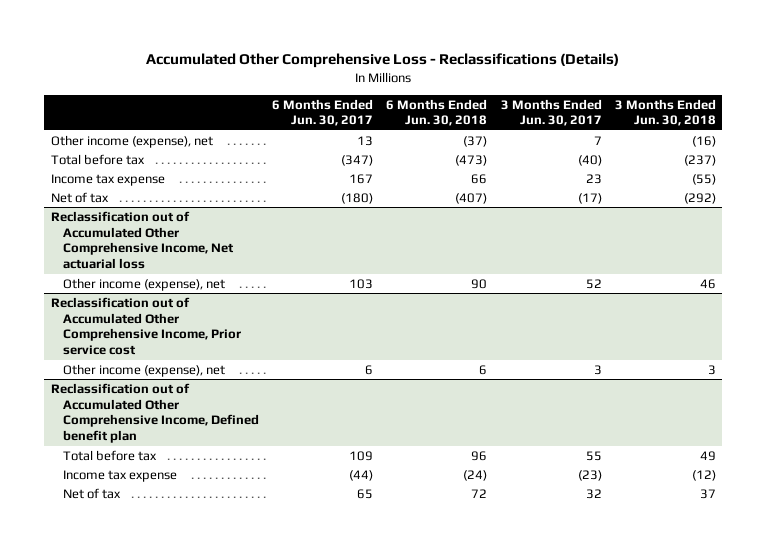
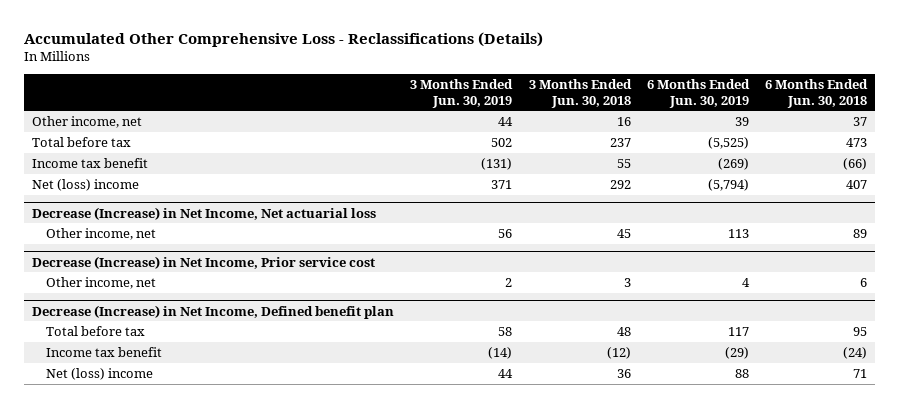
[272,98,374,127] 6 Months Ended Jun. 30, 2017 -> none
[500,98,602,127] 3 Months Ended Jun. 30, 2017 -> none
none -> [410,79,514,108] 3 Months Ended Jun. 30, 2019
none -> [646,79,750,108] 6 Months Ended Jun. 30, 2019
[50,210,235,270] Reclassification out of Accumulated Other Comprehensive Income, Net actuarial loss -> none
[50,296,242,356] Reclassification out of Accumulated Other Comprehensive Income, Prior service cost -> none
[50,382,260,444] Reclassification out of Accumulated Other Comprehensive Income, Defined benefit plan -> none
[50,134,213,148] Other income (expense), net -> [32,115,143,128] Other income, net
[463,135,488,147] (37) -> [852,116,867,126] 37
[691,135,716,147] (16) -> [616,116,631,126] 16
[455,154,488,166] (473) -> [845,137,867,147] 473
[683,154,716,166] (237) -> [609,137,631,147] 237
[50,173,165,186] Income tax expense -> [32,157,149,168] Income tax benefit
[471,173,488,184] 66 -> [842,157,867,170] (66)
[691,173,716,185] (55) -> [616,158,631,168] 55
[50,191,109,203] Net of tax -> [32,178,140,191] Net (loss) income
[455,192,488,204] (407) -> [845,179,867,189] 407
[683,192,716,204] (292) -> [609,179,631,189] 292
none -> [32,206,377,220] Decrease (Increase) in Net Income, Net actuarial loss
[63,277,226,291] Other income (expense), net -> [45,227,156,240] Other income, net
[471,278,488,289] 90 -> [852,228,867,238] 89
[699,278,716,289] 46 -> [616,228,631,238] 45
none -> [32,255,376,269] Decrease (Increase) in Net Income, Prior service cost
[63,363,226,377] Other income (expense), net -> [45,276,156,289] Other income, net
none -> [32,304,395,319] Decrease (Increase) in Net Income, Defined benefit plan
[471,450,488,461] 96 -> [852,326,867,336] 95
[699,450,716,461] 49 -> [616,326,631,336] 48
[63,469,178,482] Income tax expense -> [45,346,162,357] Income tax benefit
[63,487,122,499] Net of tax -> [45,367,153,380] Net (loss) income
[471,488,488,498] 72 -> [852,368,867,378] 71
[699,488,716,499] 37 -> [616,368,631,378] 36

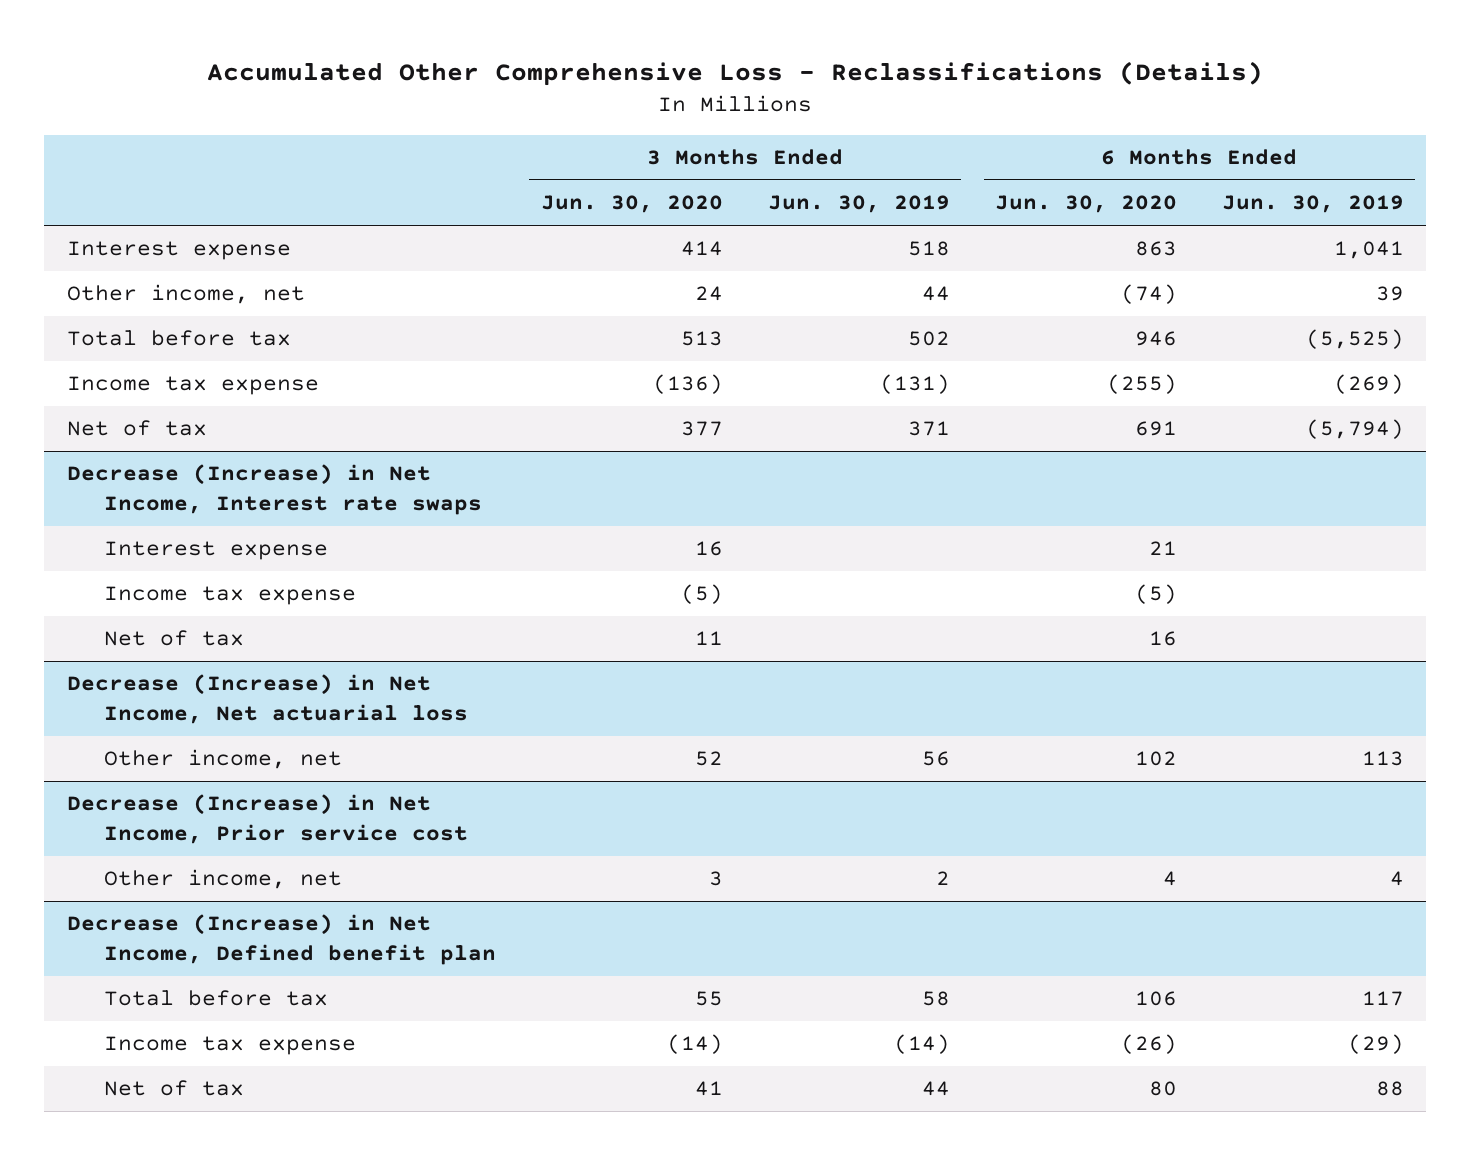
[528,79,632,108] 3 Months Ended Jun. 30, 2018 -> none
[764,79,868,108] 6 Months Ended Jun. 30, 2018 -> none
none -> [540,195,723,214] Jun. 30, 2020
none -> [994,195,1177,214] Jun. 30, 2020
none -> [66,241,291,261] Interest expense
[32,157,149,168] Income tax benefit -> [66,376,319,396] Income tax expense
[32,178,140,191] Net (loss) income -> [66,420,207,437] Net of tax
none -> [66,464,482,516] Decrease (Increase) in Net Income, Interest rate swaps
none -> [103,541,328,561] Interest expense
none -> [103,586,356,606] Income tax expense
none -> [103,630,244,647] Net of tax
[45,346,162,357] Income tax benefit -> [103,1036,356,1056] Income tax expense
[45,367,153,380] Net (loss) income -> [103,1080,244,1097] Net of tax

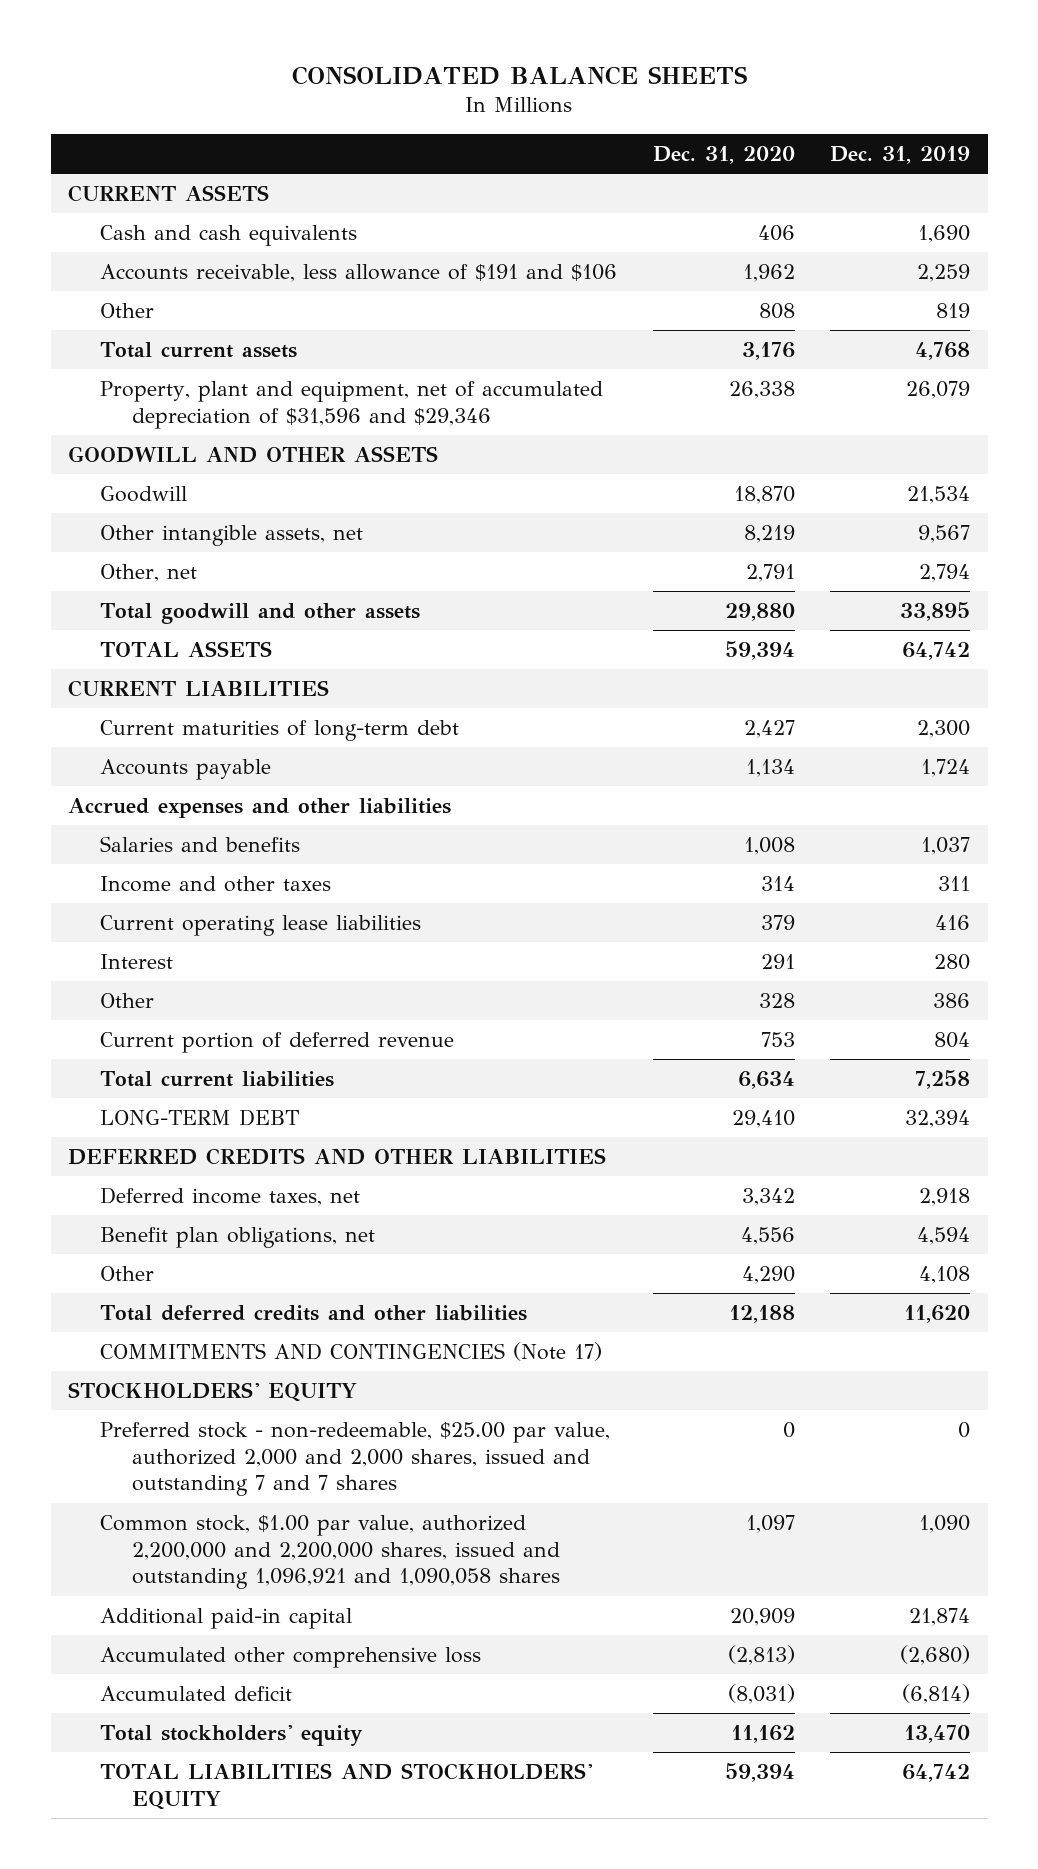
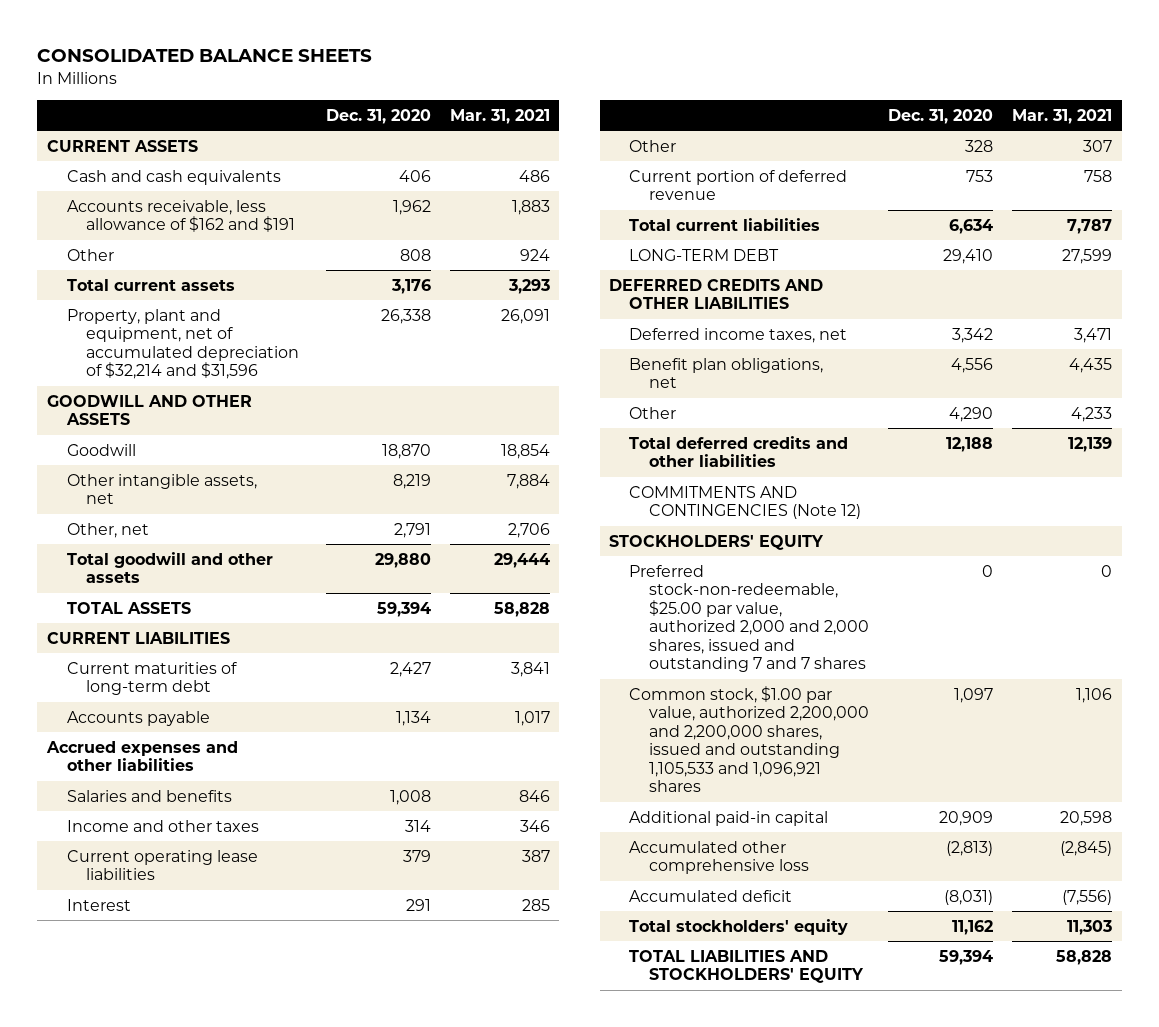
[830,145,971,164] Dec. 31, 2019 -> none
none -> [449,108,550,124] Mar. 31, 2021
[100,264,618,283] Accounts receivable, less allowance of $191 and $106 -> [66,199,296,233] Accounts receivable, less allowance of $162 and $191
[100,381,604,429] Property, plant and equipment, net of accumulated depreciation of $31,596 and $29,346 -> [66,308,300,380] Property, plant and equipment, net of accumulated depreciation of $32,214 and $31,596
[100,1342,603,1362] COMMITMENTS AND CONTINGENCIES (Note 17) -> [629,485,861,520] COMMITMENTS AND CONTINGENCIES (Note 12)
[100,1422,611,1497] Preferred stock - non-redeemable, $25.00 par value, authorized 2,000 and 2,000 shares, issued and outstanding 7 and 7 shares -> [629,564,869,673] Preferred stock-non-redeemable, $25.00 par value, authorized 2,000 and 2,000 shares, issued and outstanding 7 and 7 shares
[100,1515,561,1590] Common stock, $1.00 par value, authorized 2,200,000 and 2,200,000 shares, issued and outstanding 1,096,921 and 1,090,058 shares -> [629,685,869,793] Common stock, $1.00 par value, authorized 2,200,000 and 2,200,000 shares, issued and outstanding 1,105,533 and 1,096,921 shares

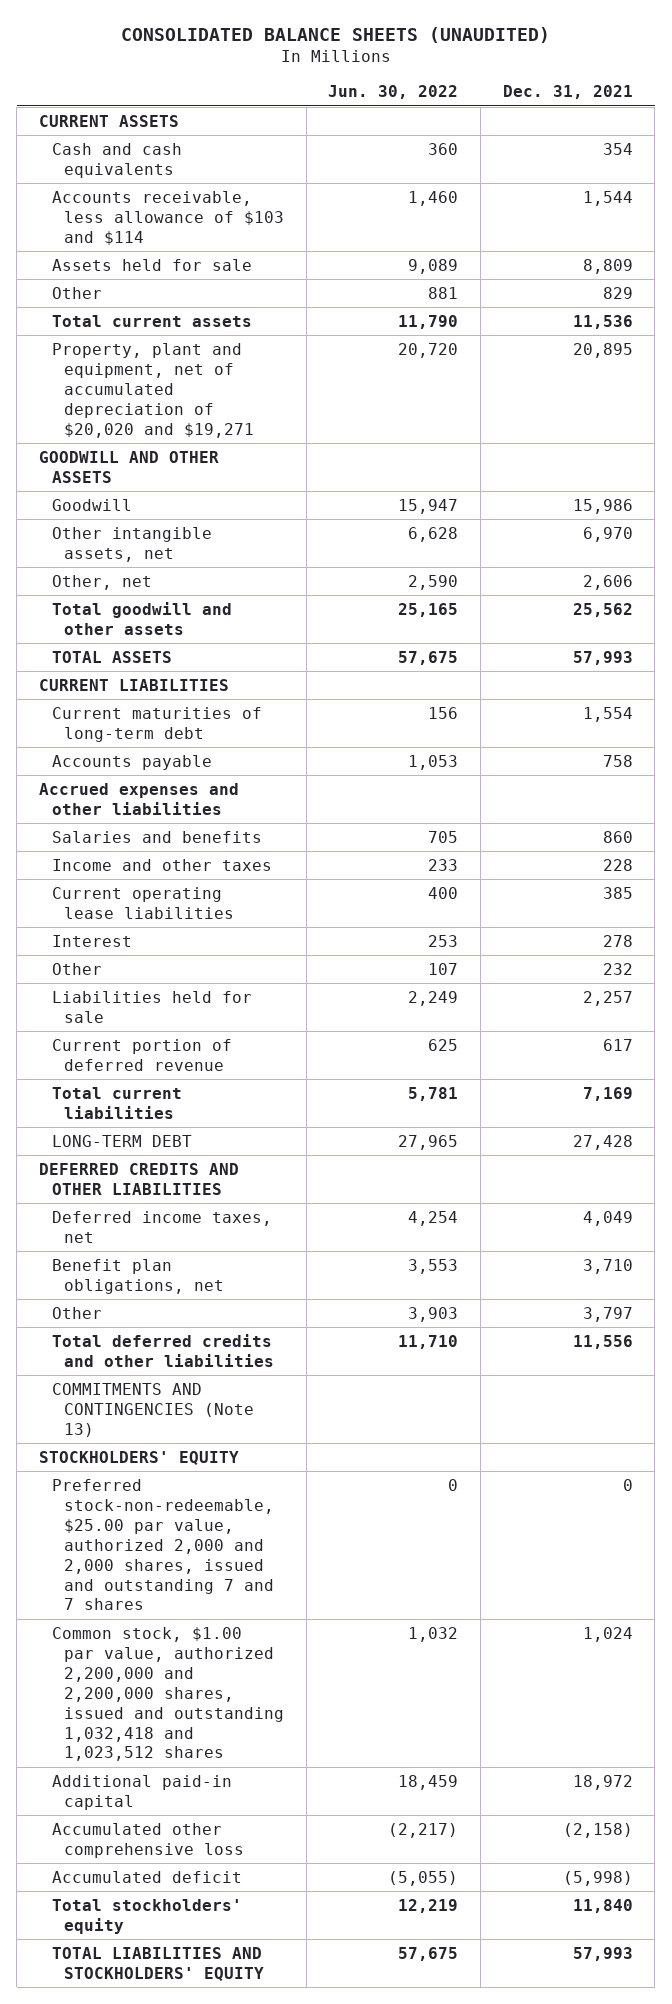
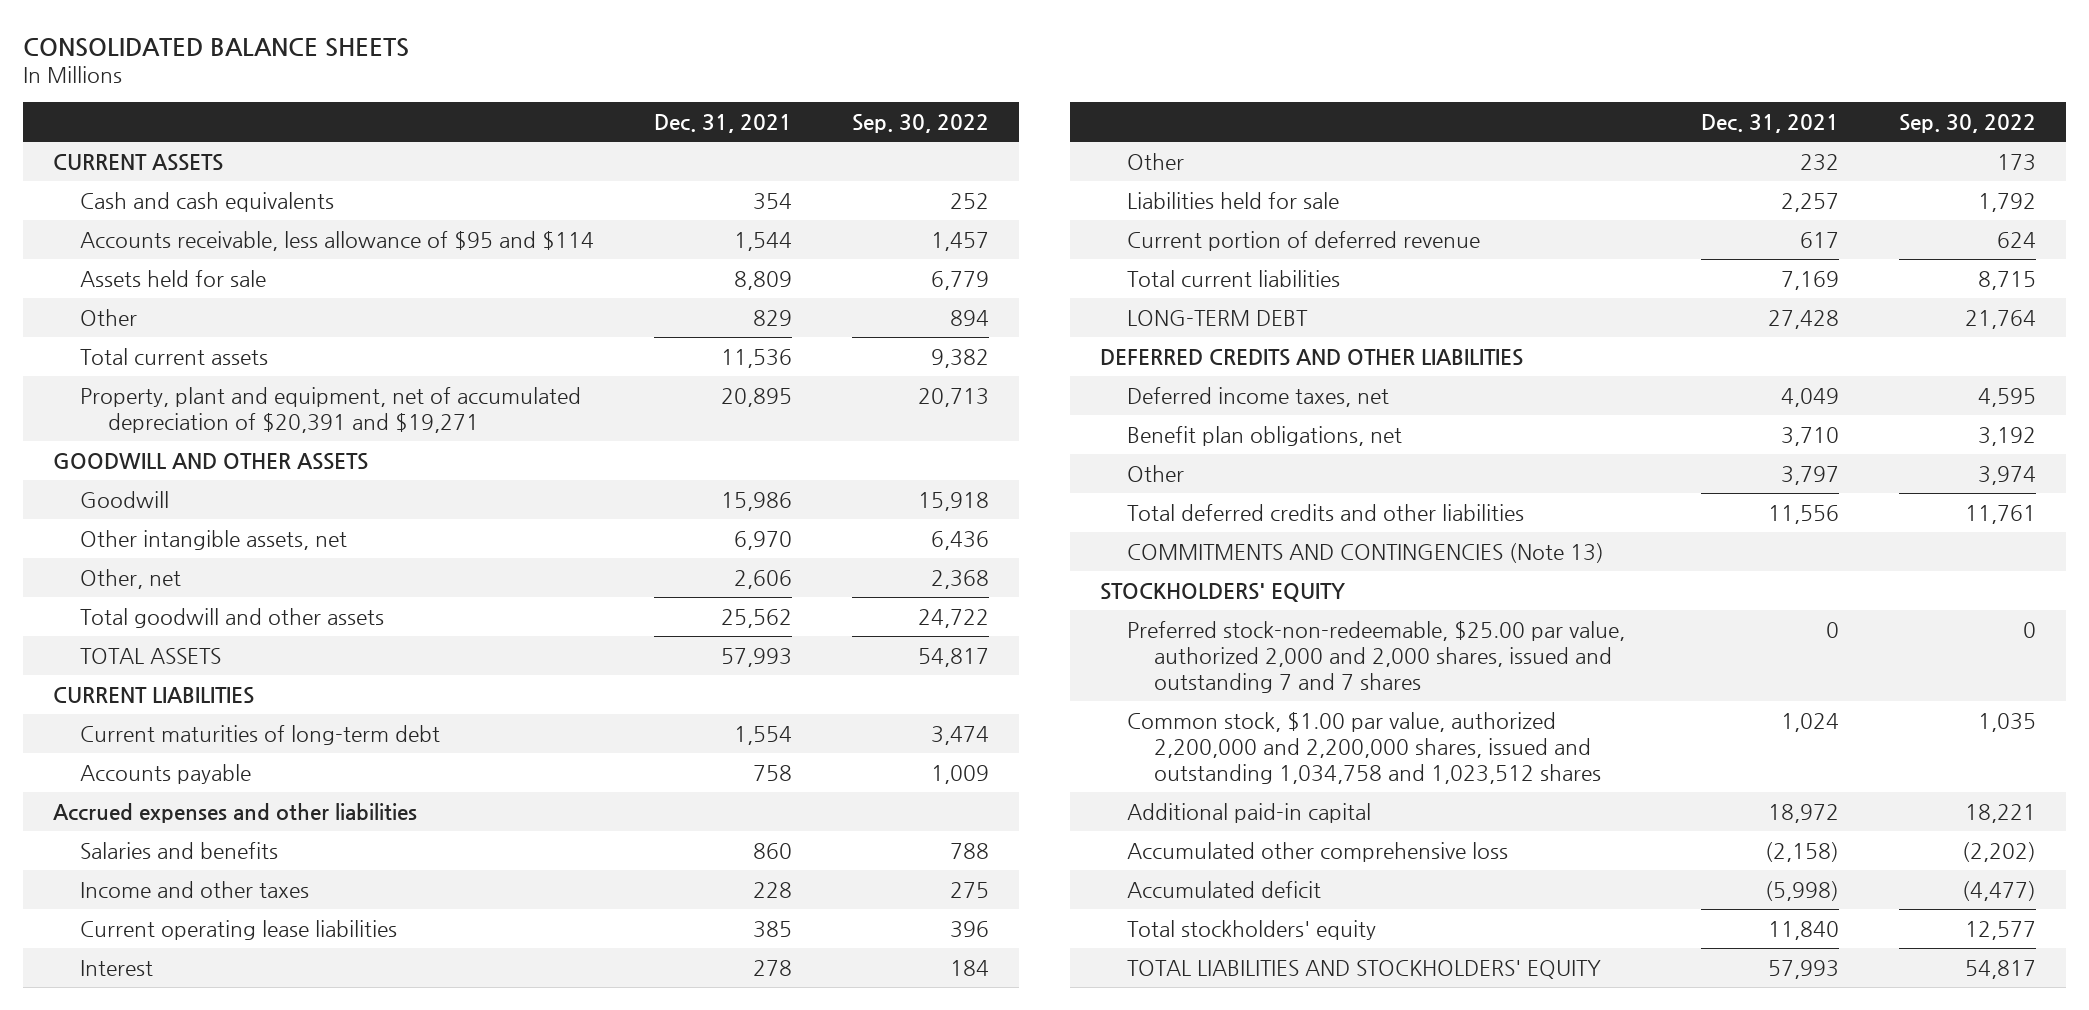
[120,26,550,43] CONSOLIDATED BALANCE SHEETS (UNAUDITED) -> [23,37,410,57] CONSOLIDATED BALANCE SHEETS
[328,85,459,100] Jun. 30, 2022 -> none
none -> [852,114,990,134] Sep. 30, 2022
[51,190,285,245] Accounts receivable, less allowance of $103 and $114 -> [80,230,595,251] Accounts receivable, less allowance of $95 and $114
[51,342,255,438] Property, plant and equipment, net of accumulated depreciation of $20,020 and $19,271 -> [80,386,582,433] Property, plant and equipment, net of accumulated depreciation of $20,391 and $19,271
[51,1626,285,1762] Common stock, $1.00 par value, authorized 2,200,000 and 2,200,000 shares, issued and outstanding 1,032,418 and 1,023,512 shares -> [1127,711,1602,784] Common stock, $1.00 par value, authorized 2,200,000 and 2,200,000 shares, issued and outstanding 1,034,758 and 1,023,512 shares

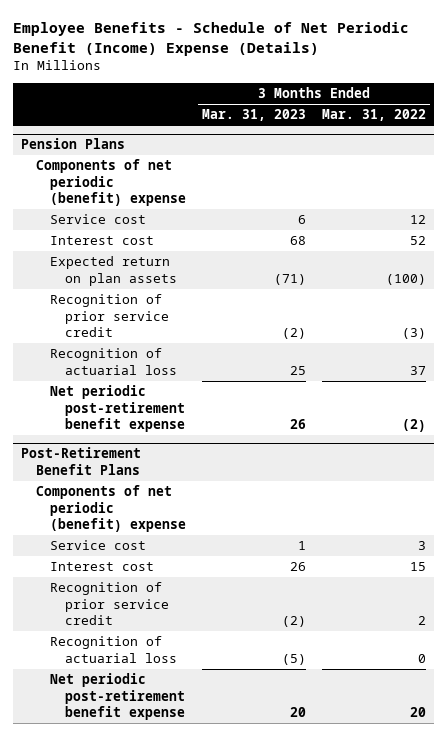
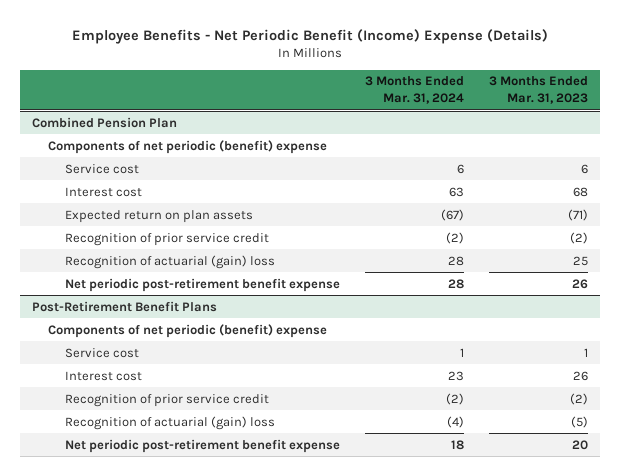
[13,21,410,56] Employee Benefits - Schedule of Net Periodic Benefit (Income) Expense (Details) -> [71,28,548,44] Employee Benefits - Net Periodic Benefit (Income) Expense (Details)
[322,109,427,122] Mar. 31, 2022 -> none
none -> [364,76,464,104] 3 Months Ended Mar. 31, 2024
[21,138,126,150] Pension Plans -> [32,116,178,128] Combined Pension Plan
[50,348,177,375] Recognition of actuarial loss -> [64,254,275,269] Recognition of actuarial (gain) loss
[50,636,177,663] Recognition of actuarial loss -> [64,415,275,430] Recognition of actuarial (gain) loss

